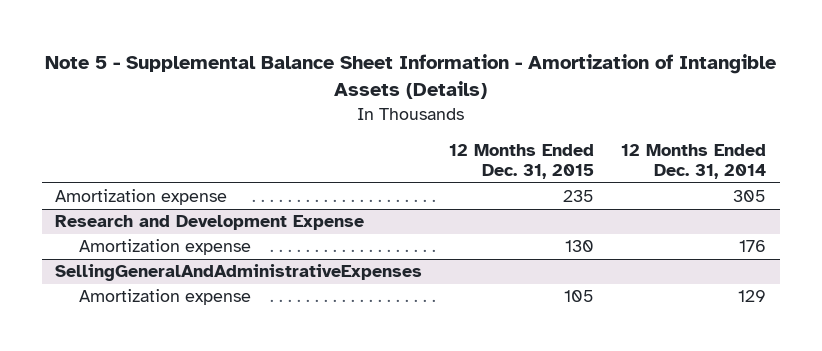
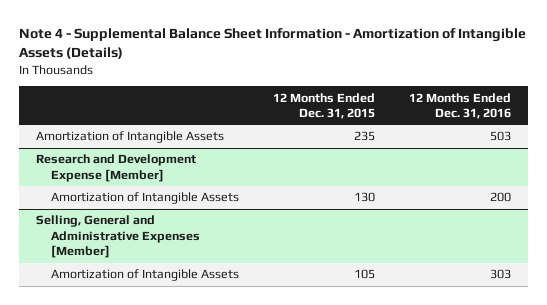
[44,53,776,100] Note 5 - Supplemental Balance Sheet Information - Amortization of Intangible Assets (Details) -> [18,27,526,60] Note 4 - Supplemental Balance Sheet Information - Amortization of Intangible Assets (Details)
[621,143,767,180] 12 Months Ended Dec. 31, 2014 -> none
none -> [409,92,512,120] 12 Months Ended Dec. 31, 2016
[55,189,228,206] Amortization expense -> [35,131,224,144] Amortization of Intangible Assets
[55,215,365,231] Research and Development Expense -> [35,154,196,182] Research and Development Expense [Member]
[78,239,251,256] Amortization expense -> [51,192,240,205] Amortization of Intangible Assets
[55,264,423,282] SellingGeneralAndAdministrativeExpenses -> [35,215,201,259] Selling, General and Administrative Expenses [Member]
[78,289,251,306] Amortization expense -> [51,269,240,282] Amortization of Intangible Assets

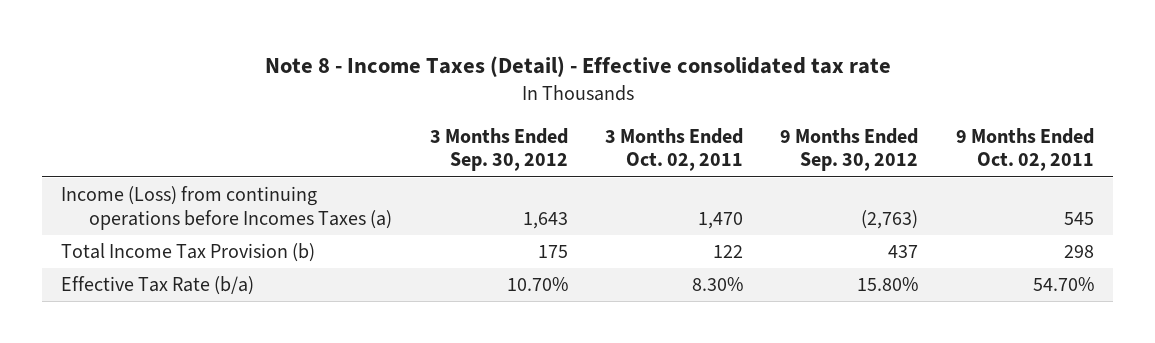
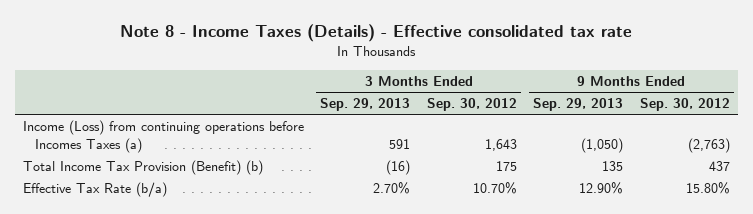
[264,56,891,78] Note 8 - Income Taxes (Detail) - Effective consolidated tax rate -> [120,23,633,42] Note 8 - Income Taxes (Details) - Effective consolidated tax rate
[605,127,744,172] 3 Months Ended Oct. 02, 2011 -> none
[955,127,1094,172] 9 Months Ended Oct. 02, 2011 -> none
none -> [320,98,411,112] Sep. 29, 2013
none -> [533,98,624,112] Sep. 29, 2013
[61,243,316,263] Total Income Tax Provision (b) -> [23,160,264,176] Total Income Tax Provision (Benefit) (b)

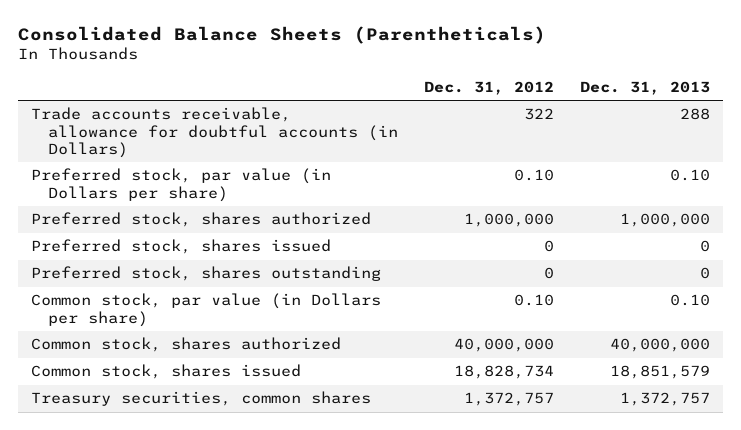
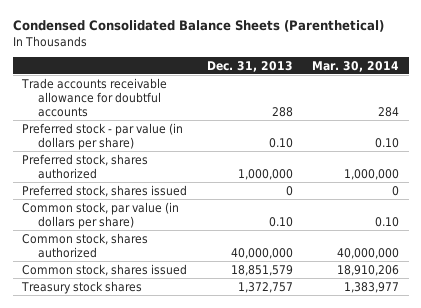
[17,25,546,44] Consolidated Balance Sheets (Parentheticals) -> [12,20,384,33] Condensed Consolidated Balance Sheets (Parenthetical)
[423,80,554,95] Dec. 31, 2012 -> none
none -> [311,60,399,72] Mar. 30, 2014
[30,107,398,158] Trade accounts receivable, allowance for doubtful accounts (in Dollars) -> [21,77,168,117] Trade accounts receivable allowance for doubtful accounts
[30,168,331,202] Preferred stock, par value (in Dollars per share) -> [22,122,184,150] Preferred stock - par value (in dollars per share)
[30,266,381,282] Preferred stock, shares outstanding -> none
[30,293,381,327] Common stock, par value (in Dollars per share) -> [22,201,180,229] Common stock, par value (in dollars per share)
[30,391,371,407] Treasury securities, common shares -> [21,280,143,294] Treasury stock shares

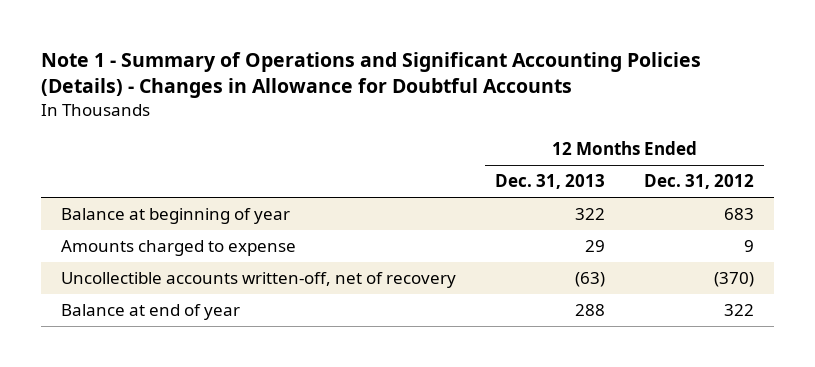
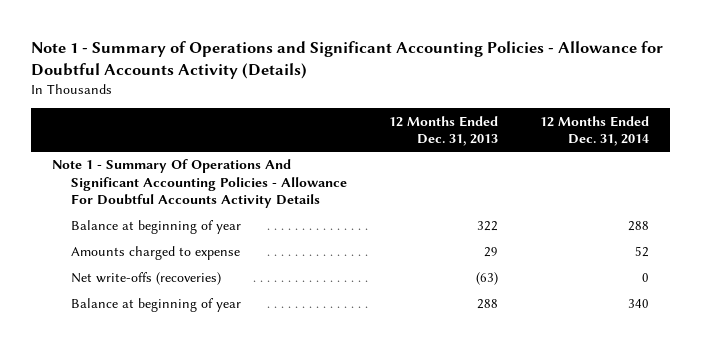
[40,52,701,99] Note 1 - Summary of Operations and Significant Accounting Policies (Details) - Changes in Allowance for Doubtful Accounts -> [31,40,664,79] Note 1 - Summary of Operations and Significant Accounting Policies - Allowance for Doubtful Accounts Activity (Details)
[644,174,755,190] Dec. 31, 2012 -> none
none -> [540,115,650,147] 12 Months Ended Dec. 31, 2014
none -> [52,159,347,209] Note 1 - Summary Of Operations And Significant Accounting Policies - Allowance For Doubtful Accounts Activity Details
[60,272,456,289] Uncollectible accounts written-off, net of recovery -> [70,272,221,286] Net write-offs (recoveries)
[60,304,240,321] Balance at end of year -> [70,298,241,313] Balance at beginning of year

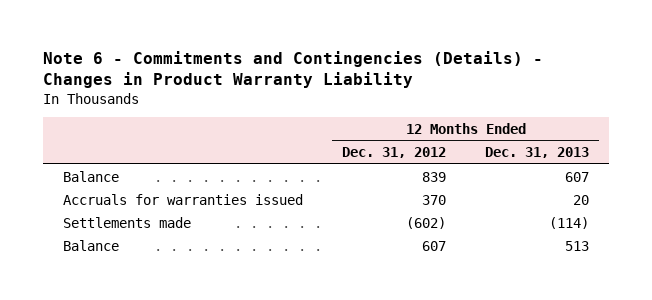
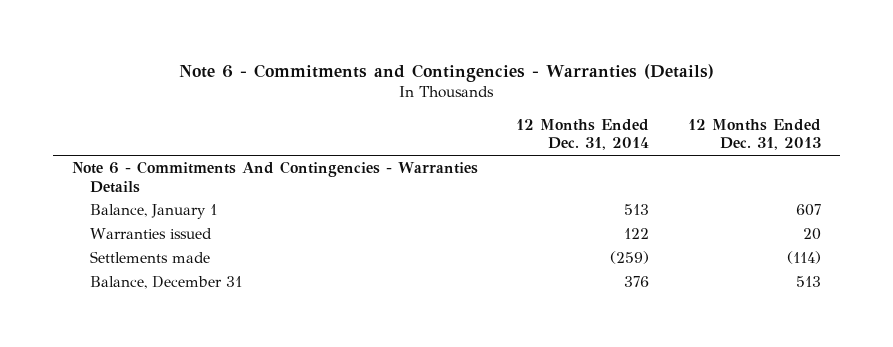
[43,51,544,89] Note 6 - Commitments and Contingencies (Details) - Changes in Product Warranty Liability -> [179,63,715,82] Note 6 - Commitments and Contingencies - Warranties (Details)
[342,147,447,159] Dec. 31, 2012 -> none
none -> [516,119,650,151] 12 Months Ended Dec. 31, 2014
none -> [72,161,479,193] Note 6 - Commitments And Contingencies - Warranties Details
[62,170,119,182] Balance -> [90,204,218,220] Balance, January 1
[62,193,303,205] Accruals for warranties issued -> [90,228,213,240] Warranties issued
[62,239,119,251] Balance -> [90,276,243,290] Balance, December 31

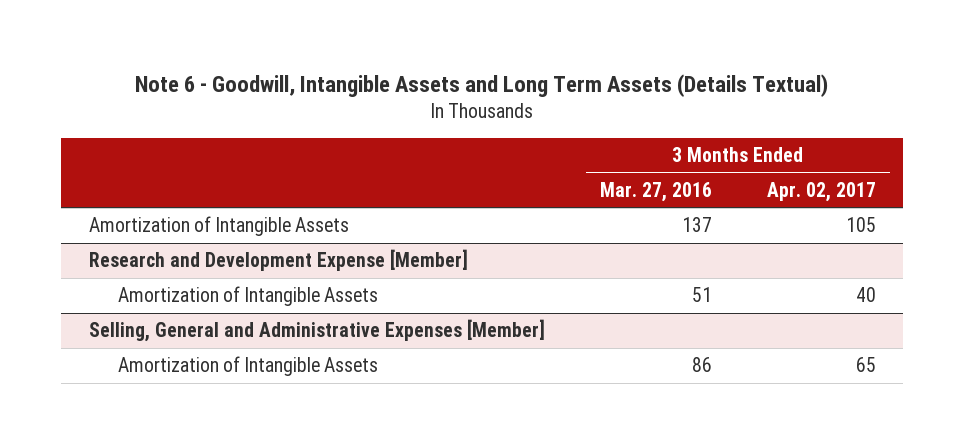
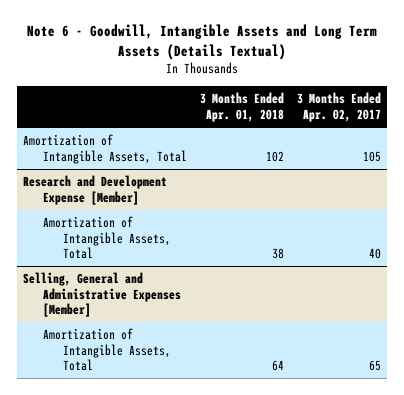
[599,181,712,202] Mar. 27, 2016 -> none
none -> [199,92,284,122] 3 Months Ended Apr. 01, 2018
[88,216,349,237] Amortization of Intangible Assets -> [23,134,187,164] Amortization of Intangible Assets, Total
[118,286,379,307] Amortization of Intangible Assets -> [42,216,171,259] Amortization of Intangible Assets, Total
[118,356,379,377] Amortization of Intangible Assets -> [42,328,171,371] Amortization of Intangible Assets, Total

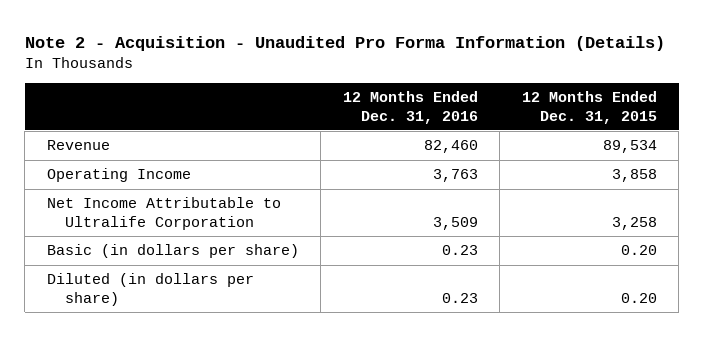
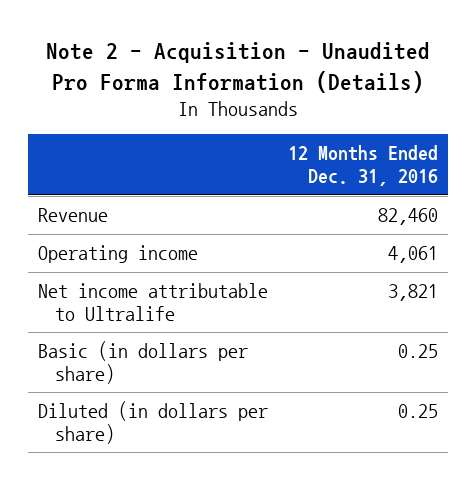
[521,90,657,124] 12 Months Ended Dec. 31, 2015 -> none
[46,168,191,183] Operating Income -> [38,245,199,264] Operating income
[432,169,478,183] 3,763 -> [388,246,439,264] 4,061
[46,197,281,230] Net Income Attributable to Ultralife Corporation -> [38,283,269,321] Net income attributable to Ultralife
[432,216,478,230] 3,509 -> [388,284,439,302] 3,821
[441,245,478,256] 0.23 -> [398,344,439,359] 0.25
[441,292,478,303] 0.23 -> [398,404,439,419] 0.25

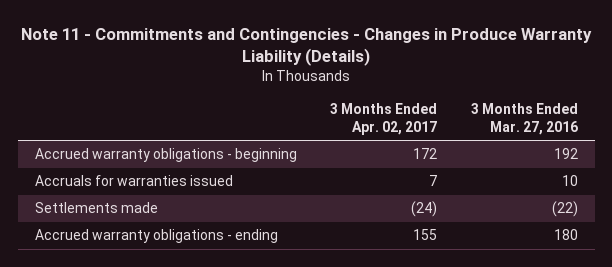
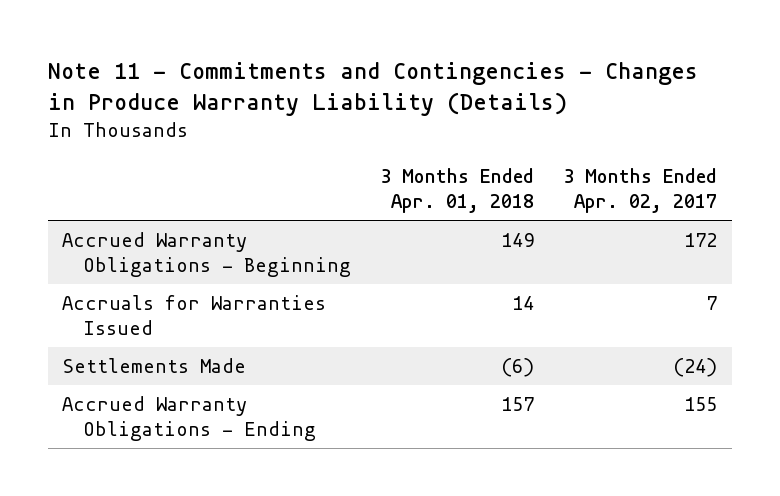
[470,102,578,135] 3 Months Ended Mar. 27, 2016 -> none
none -> [380,167,535,214] 3 Months Ended Apr. 01, 2018
[34,148,297,163] Accrued warranty obligations - beginning -> [62,232,351,278] Accrued Warranty Obligations - Beginning
[34,175,233,187] Accruals for warranties issued -> [62,295,327,336] Accruals for Warranties Issued
[34,202,158,214] Settlements made -> [62,358,247,374] Settlements Made
[34,229,278,244] Accrued warranty obligations - ending -> [62,396,316,442] Accrued Warranty Obligations - Ending

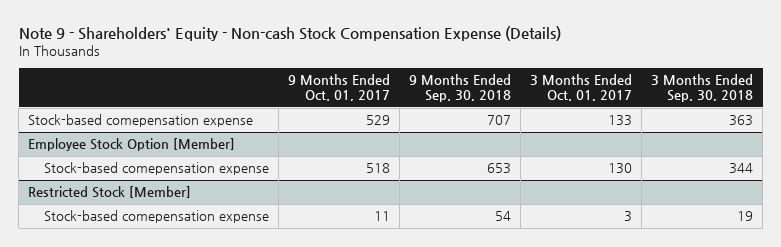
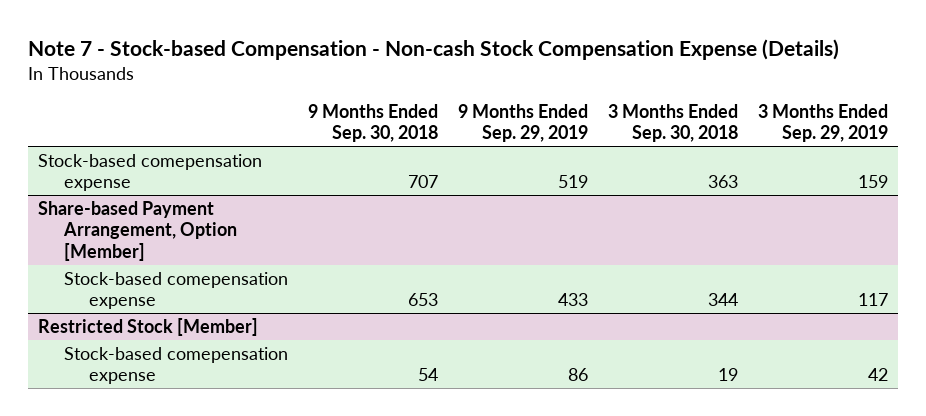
[18,26,561,42] Note 9 - Shareholders' Equity - Non-cash Stock Compensation Expense (Details) -> [27,38,839,60] Note 7 - Stock-based Compensation - Non-cash Stock Compensation Expense (Details)
[288,74,391,102] 9 Months Ended Oct. 01, 2017 -> none
[530,74,633,102] 3 Months Ended Oct. 01, 2017 -> none
none -> [457,103,588,143] 9 Months Ended Sep. 29, 2019
none -> [758,103,889,143] 3 Months Ended Sep. 29, 2019
[28,138,236,152] Employee Stock Option [Member] -> [37,200,237,261] Share-based Payment Arrangement, Option [Member]

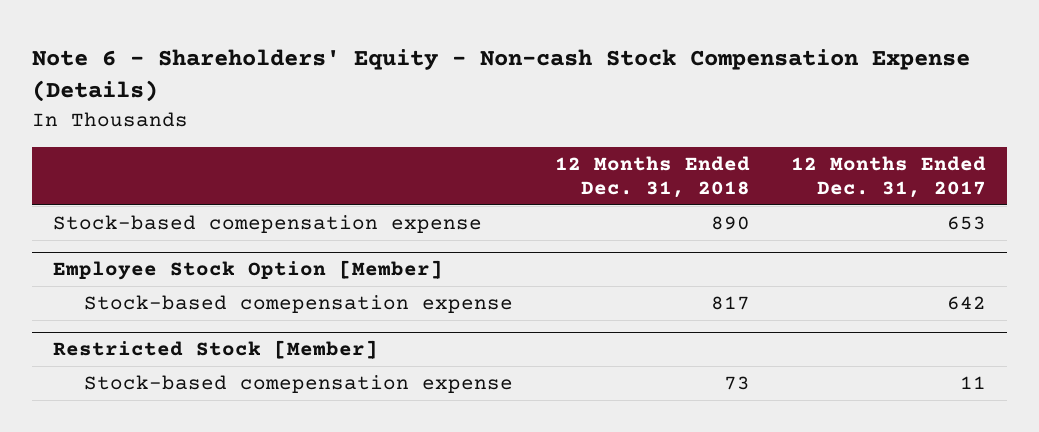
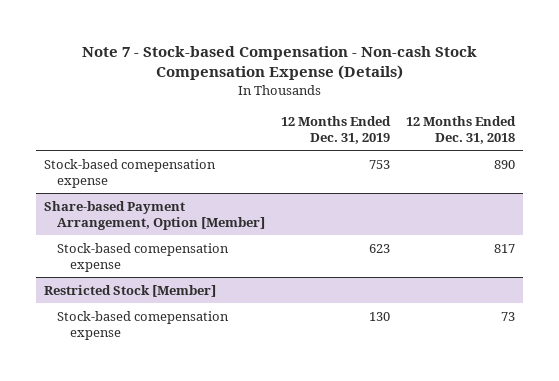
[31,48,970,103] Note 6 - Shareholders' Equity - Non-cash Stock Compensation Expense (Details) -> [81,45,477,81] Note 7 - Stock-based Compensation - Non-cash Stock Compensation Expense (Details)
[791,155,987,199] 12 Months Ended Dec. 31, 2017 -> none
none -> [281,115,392,145] 12 Months Ended Dec. 31, 2019
[52,260,443,281] Employee Stock Option [Member] -> [44,200,266,231] Share-based Payment Arrangement, Option [Member]

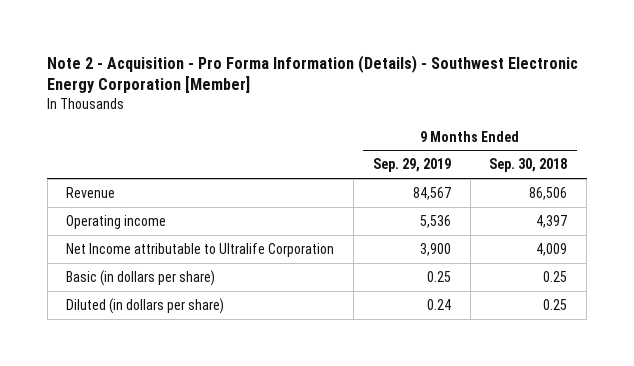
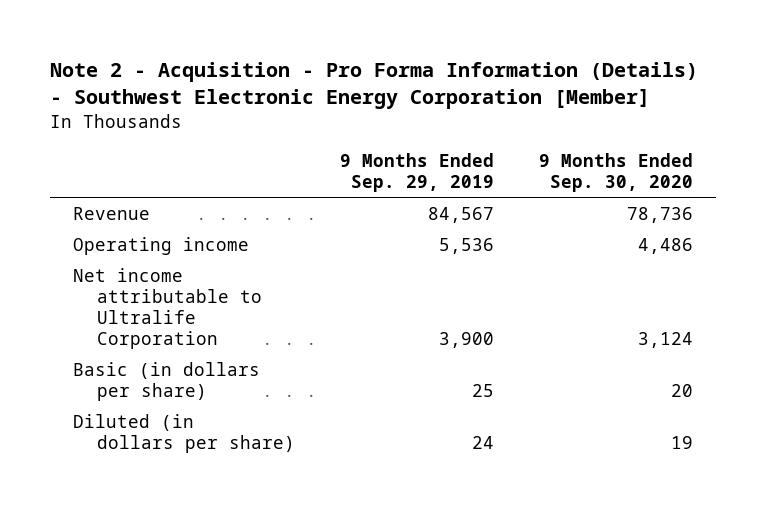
[489,158,568,173] Sep. 30, 2018 -> none
none -> [539,153,694,192] 9 Months Ended Sep. 30, 2020
[66,242,335,257] Net Income attributable to Ultralife Corporation -> [72,267,262,349] Net income attributable to Ultralife Corporation
[426,270,451,282] 0.25 -> [471,383,494,397] 25
[426,298,451,310] 0.24 -> [471,435,494,449] 24

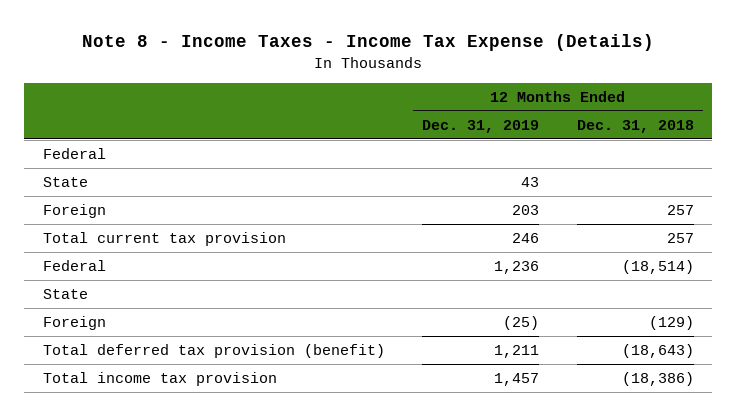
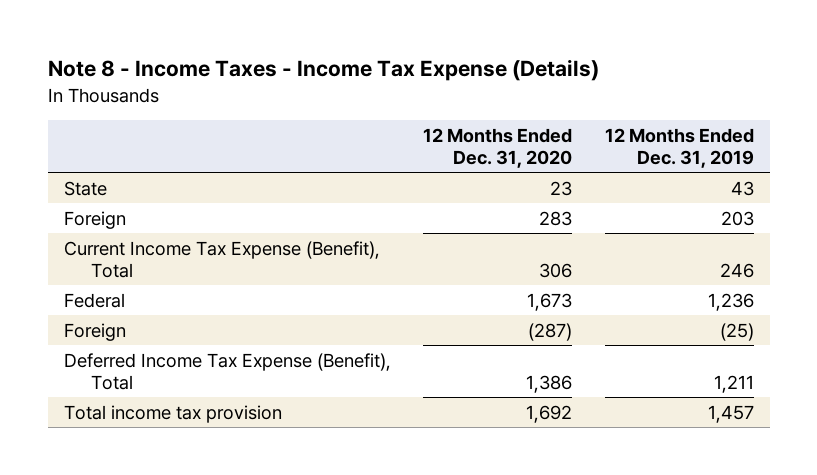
[576,119,694,133] Dec. 31, 2018 -> none
none -> [423,127,573,168] 12 Months Ended Dec. 31, 2020
[42,147,106,159] Federal -> none
[42,231,286,246] Total current tax provision -> [63,240,380,278] Current Income Tax Expense (Benefit), Total
[42,288,88,299] State -> none
[42,343,385,358] Total deferred tax provision (benefit) -> [63,352,391,390] Deferred Income Tax Expense (Benefit), Total

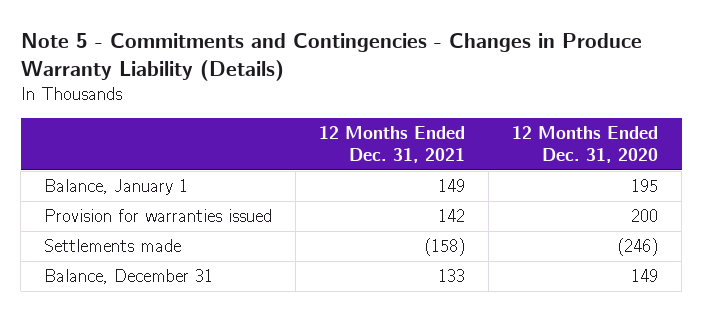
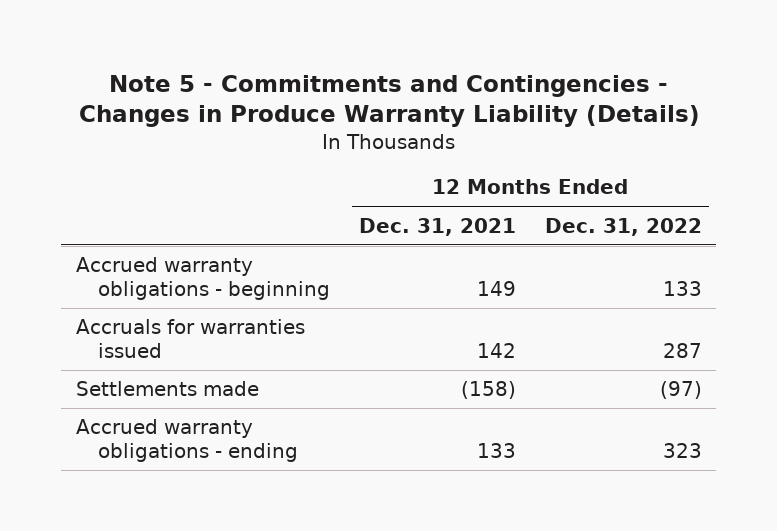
[512,125,659,164] 12 Months Ended Dec. 31, 2020 -> none
none -> [544,217,702,236] Dec. 31, 2022
[44,179,189,196] Balance, January 1 -> [75,257,331,301] Accrued warranty obligations - beginning
[44,209,273,223] Provision for warranties issued -> [75,319,305,359] Accruals for warranties issued
[44,269,214,285] Balance, December 31 -> [75,419,299,463] Accrued warranty obligations - ending

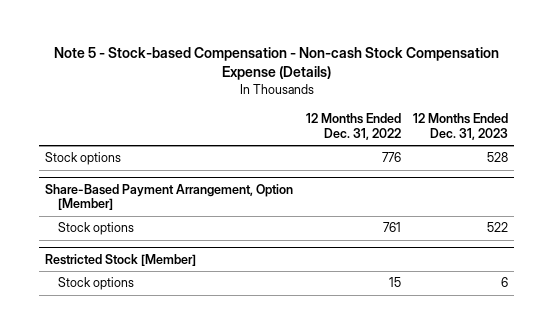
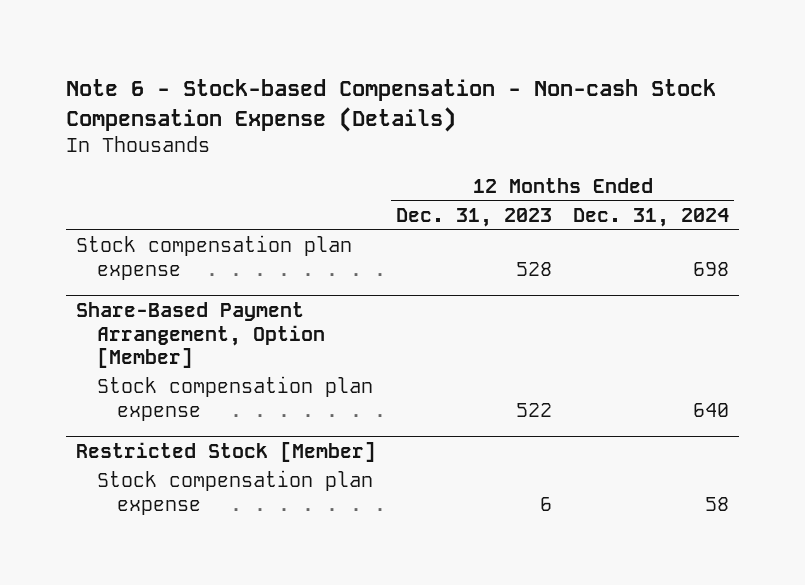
[53,47,499,81] Note 5 - Stock-based Compensation - Non-cash Stock Compensation Expense (Details) -> [65,78,716,132] Note 6 - Stock-based Compensation - Non-cash Stock Compensation Expense (Details)
[305,112,401,140] 12 Months Ended Dec. 31, 2022 -> none
none -> [572,207,729,227] Dec. 31, 2024
[45,152,122,166] Stock options -> [76,235,353,280] Stock compensation plan expense
[58,222,135,236] Stock options -> [96,376,373,421] Stock compensation plan expense
[58,277,135,291] Stock options -> [96,470,373,515] Stock compensation plan expense

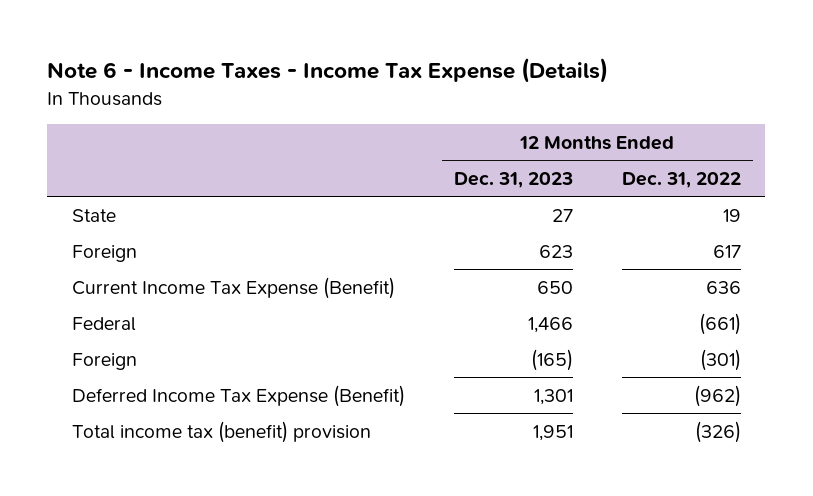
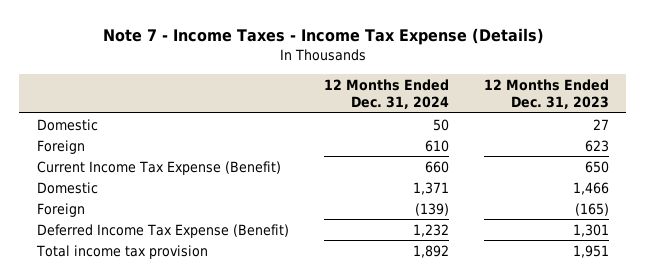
[47,58,609,84] Note 6 - Income Taxes - Income Tax Expense (Details) -> [102,28,544,46] Note 7 - Income Taxes - Income Tax Expense (Details)
[621,172,741,189] Dec. 31, 2022 -> none
none -> [323,78,449,110] 12 Months Ended Dec. 31, 2024
[71,208,116,222] State -> [36,118,98,131] Domestic
[71,316,136,331] Federal -> [36,181,98,194] Domestic
[71,420,371,443] Total income tax (benefit) provision -> [35,244,208,259] Total income tax provision

